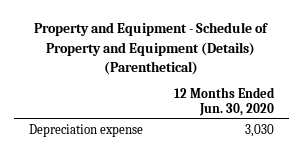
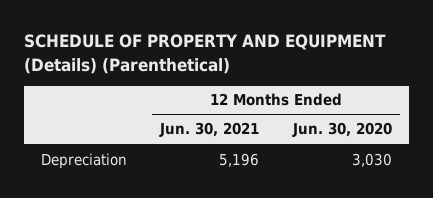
[34,22,269,75] Property and Equipment - Schedule of Property and Equipment (Details) (Parenthetical) -> [24,34,387,74] SCHEDULE OF PROPERTY AND EQUIPMENT (Details) (Parenthetical)
none -> [159,122,260,138] Jun. 30, 2021
[29,123,144,137] Depreciation expense -> [40,152,127,169] Depreciation

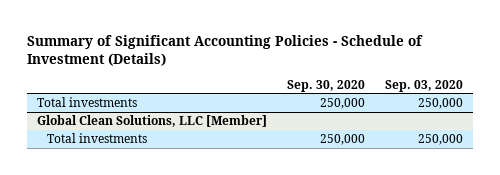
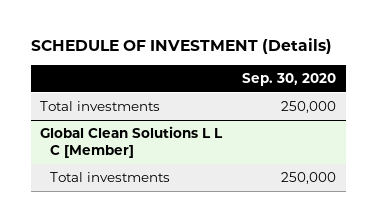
[27,34,424,66] Summary of Significant Accounting Policies - Schedule of Investment (Details) -> [30,38,332,55] SCHEDULE OF INVESTMENT (Details)
[385,79,464,92] Sep. 03, 2020 -> none
[37,115,268,128] Global Clean Solutions, LLC [Member] -> [40,126,224,159] Global Clean Solutions L L C [Member]

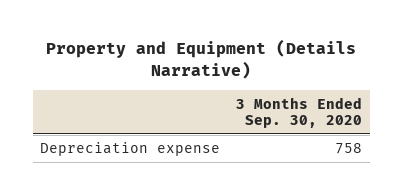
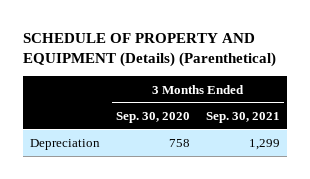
[46,39,357,80] Property and Equipment (Details Narrative) -> [22,32,276,68] SCHEDULE OF PROPERTY AND EQUIPMENT (Details) (Parenthetical)
none -> [205,112,280,124] Sep. 30, 2021
[40,142,221,157] Depreciation expense -> [30,139,101,151] Depreciation

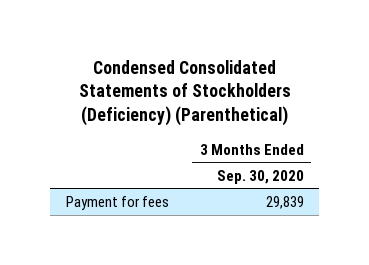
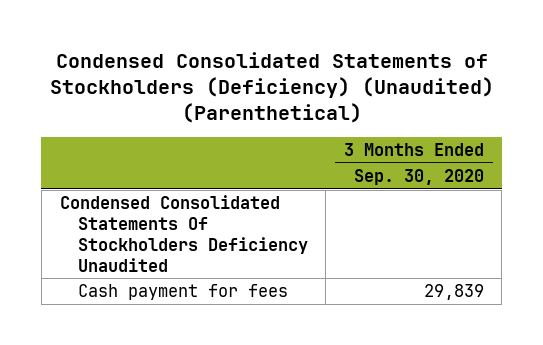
[78,59,291,126] Condensed Consolidated Statements of Stockholders (Deficiency) (Parenthetical) -> [49,51,494,124] Condensed Consolidated Statements of Stockholders (Deficiency) (Unaudited) (Parenthetical)
none -> [59,195,308,272] Condensed Consolidated Statements Of Stockholders Deficiency Unaudited
[65,196,169,211] Payment for fees -> [77,284,288,301] Cash payment for fees

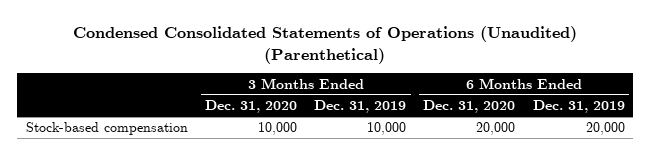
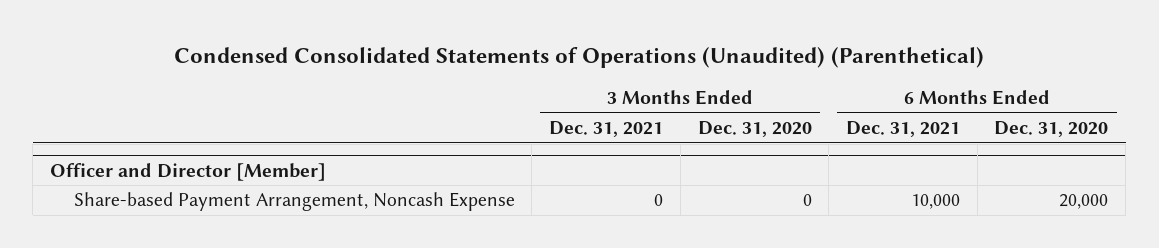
[314,100,407,114] Dec. 31, 2019 -> none
[532,100,625,114] Dec. 31, 2019 -> none
none -> [549,121,664,138] Dec. 31, 2021
none -> [846,121,961,138] Dec. 31, 2021
[25,122,188,136] Stock-based compensation -> none
none -> [50,162,327,181] Officer and Director [Member]
none -> [73,192,515,212] Share-based Payment Arrangement, Noncash Expense

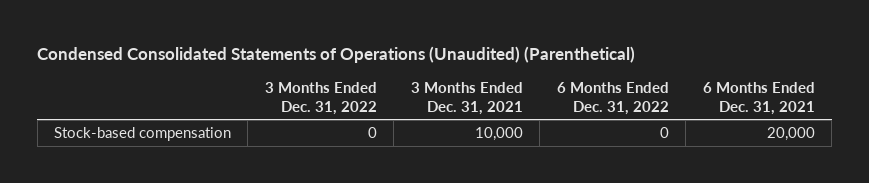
[697,121,812,138] Dec. 31, 2020 -> none
[994,121,1109,138] Dec. 31, 2020 -> none
none -> [264,81,377,115] 3 Months Ended Dec. 31, 2022
none -> [556,81,669,115] 6 Months Ended Dec. 31, 2022
[50,162,327,181] Officer and Director [Member] -> none
[73,192,515,212] Share-based Payment Arrangement, Noncash Expense -> none
none -> [53,127,231,142] Stock-based compensation

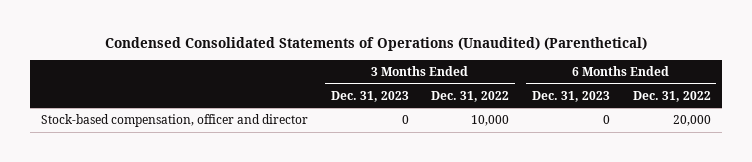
[410,81,523,115] 3 Months Ended Dec. 31, 2021 -> none
[702,81,815,115] 6 Months Ended Dec. 31, 2021 -> none
none -> [330,90,409,102] Dec. 31, 2023
none -> [531,90,610,102] Dec. 31, 2023
[53,127,231,142] Stock-based compensation -> [40,114,308,128] Stock-based compensation, officer and director
[367,127,377,139] 0 -> [471,115,510,127] 10,000
[659,127,669,139] 0 -> [672,115,711,127] 20,000

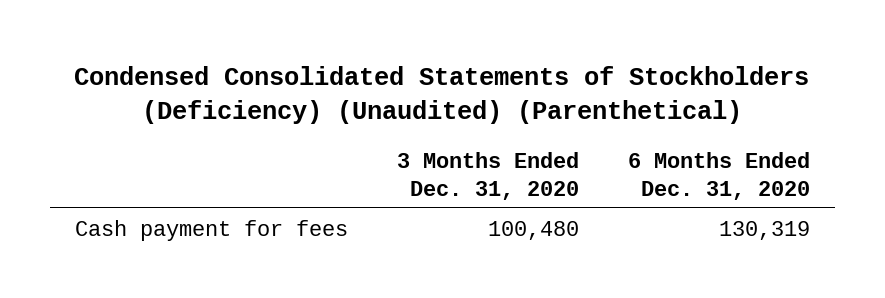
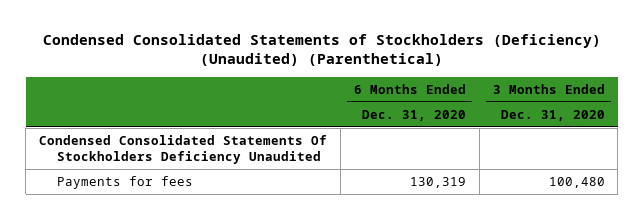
none -> [39,134,328,164] Condensed Consolidated Statements Of Stockholders Deficiency Unaudited
[74,219,348,241] Cash payment for fees -> [56,175,193,189] Payments for fees

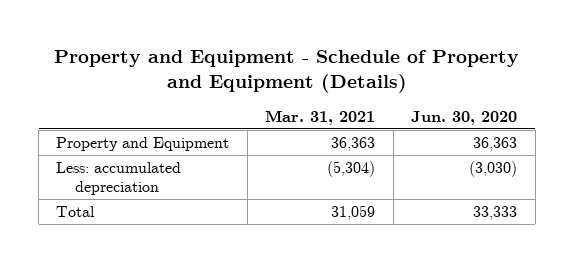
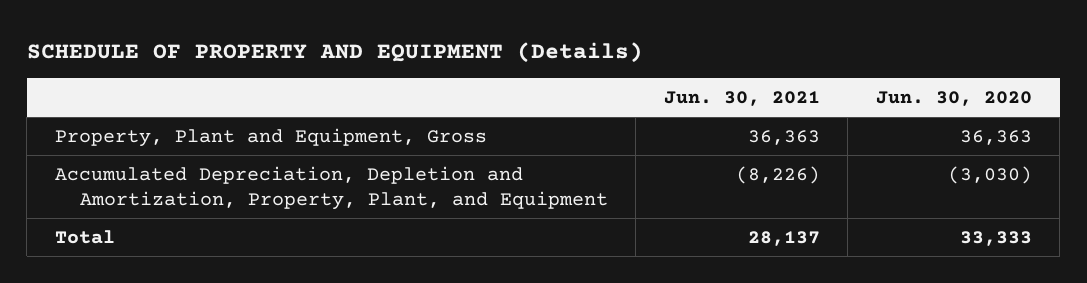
[53,50,519,93] Property and Equipment - Schedule of Property and Equipment (Details) -> [26,42,643,64] SCHEDULE OF PROPERTY AND EQUIPMENT (Details)
[265,109,376,125] Mar. 31, 2021 -> none
none -> [663,91,820,107] Jun. 30, 2021
[56,136,230,151] Property and Equipment -> [54,127,487,147] Property, Plant and Equipment, Gross
[56,161,182,195] Less: accumulated depreciation -> [54,165,608,210] Accumulated Depreciation, Depletion and Amortization, Property, Plant, and Equipment

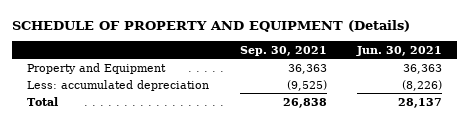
[875,91,1032,107] Jun. 30, 2020 -> none
none -> [239,45,327,56] Sep. 30, 2021
[54,127,487,147] Property, Plant and Equipment, Gross -> [27,62,167,74] Property and Equipment
[54,165,608,210] Accumulated Depreciation, Depletion and Amortization, Property, Plant, and Equipment -> [27,79,210,91] Less: accumulated depreciation

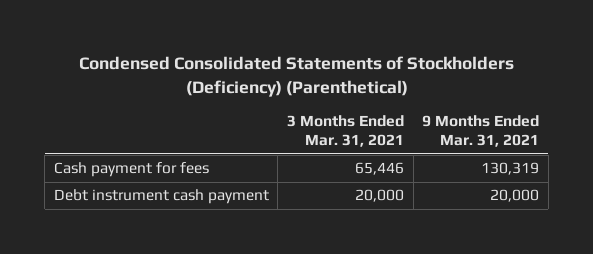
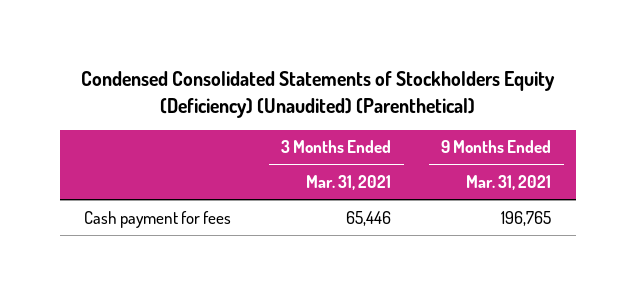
[78,55,514,97] Condensed Consolidated Statements of Stockholders (Deficiency) (Parenthetical) -> [80,71,555,118] Condensed Consolidated Statements of Stockholders Equity (Deficiency) (Unaudited) (Parenthetical)
[53,189,269,205] Debt instrument cash payment -> none
[481,162,540,176] 130,319 -> [501,210,552,226] 196,765

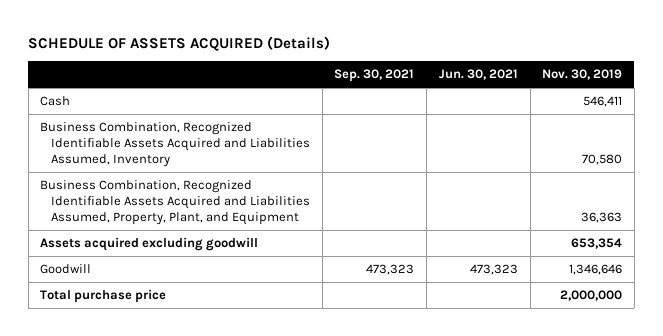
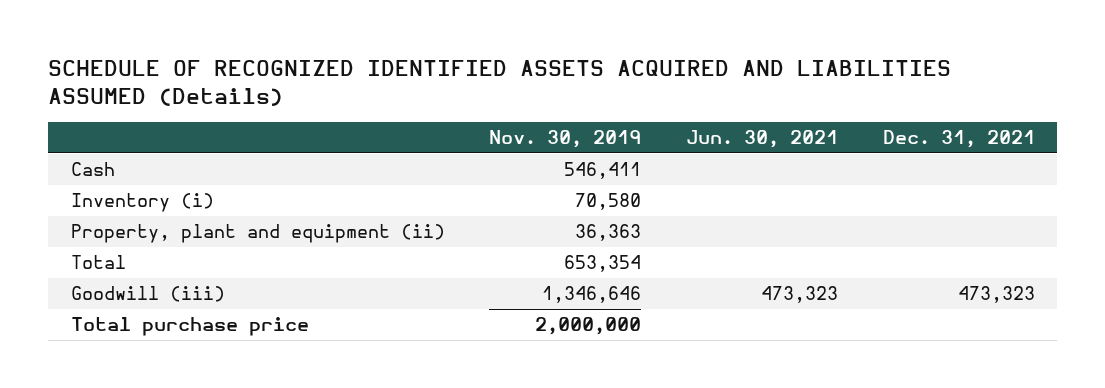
[28,36,331,52] SCHEDULE OF ASSETS ACQUIRED (Details) -> [48,60,952,107] SCHEDULE OF RECOGNIZED IDENTIFIED ASSETS ACQUIRED AND LIABILITIES ASSUMED (Details)
[334,69,415,83] Sep. 30, 2021 -> none
none -> [882,130,1035,149] Dec. 31, 2021
[40,122,310,168] Business Combination, Recognized Identifiable Assets Acquired and Liabilities Assumed, Inventory -> [70,193,214,213] Inventory (i)
[40,180,310,226] Business Combination, Recognized Identifiable Assets Acquired and Liabilities Assumed, Property, Plant, and Equipment -> [70,224,445,244] Property, plant and equipment (ii)
[40,237,259,252] Assets acquired excluding goodwill -> [70,255,126,270] Total
[40,264,92,275] Goodwill -> [70,286,225,303] Goodwill (iii)

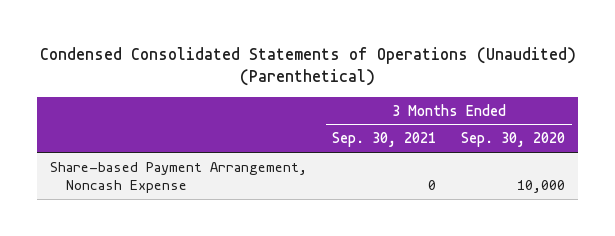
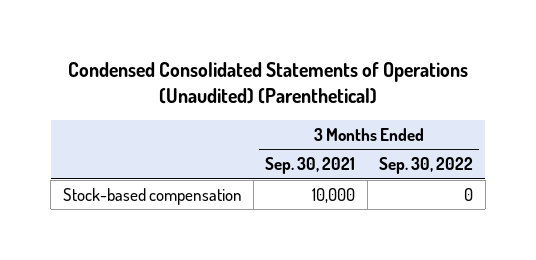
[461,132,566,148] Sep. 30, 2020 -> none
none -> [379,157,474,175] Sep. 30, 2022
[49,161,307,193] Share-based Payment Arrangement, Noncash Expense -> none
none -> [62,187,242,205] Stock-based compensation

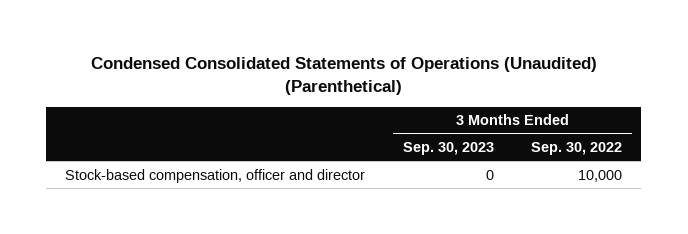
[265,157,356,175] Sep. 30, 2021 -> none
none -> [402,142,494,156] Sep. 30, 2023
[62,187,242,205] Stock-based compensation -> [65,168,366,183] Stock-based compensation, officer and director
[464,187,474,201] 0 -> [578,169,623,182] 10,000

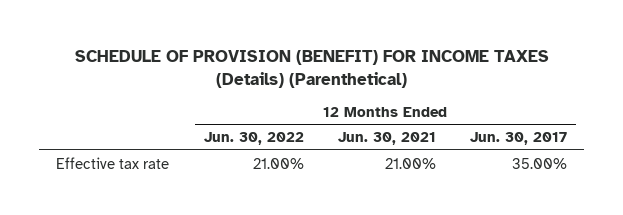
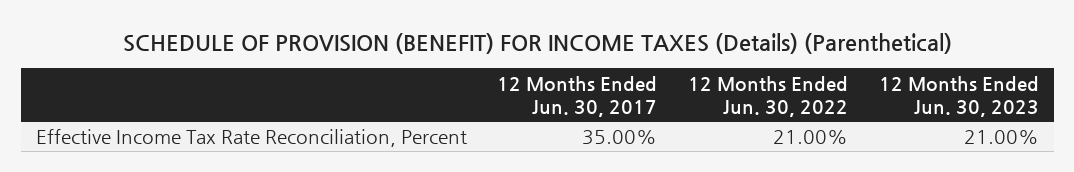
[337,131,436,145] Jun. 30, 2021 -> none
none -> [878,75,1039,118] 12 Months Ended Jun. 30, 2023
[56,156,170,169] Effective tax rate -> [35,129,467,148] Effective Income Tax Rate Reconciliation, Percent

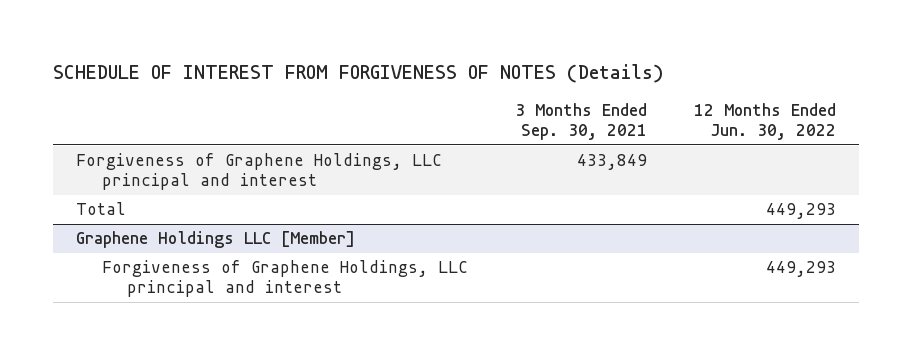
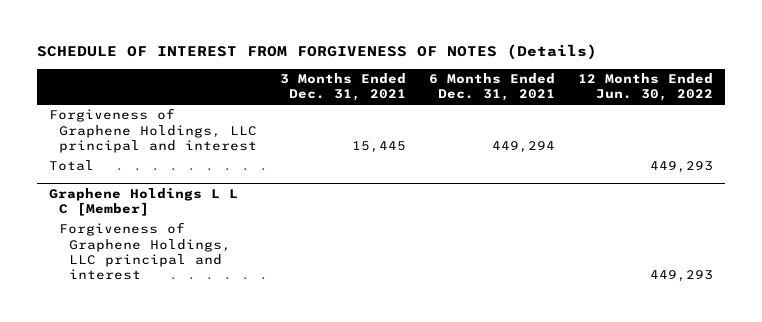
[514,102,647,141] 3 Months Ended Sep. 30, 2021 -> none
none -> [279,73,406,102] 3 Months Ended Dec. 31, 2021
none -> [429,73,556,102] 6 Months Ended Dec. 31, 2021
[76,231,356,249] Graphene Holdings LLC [Member] -> [48,188,238,217] Graphene Holdings L L C [Member]

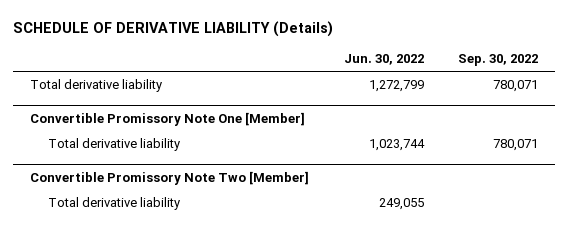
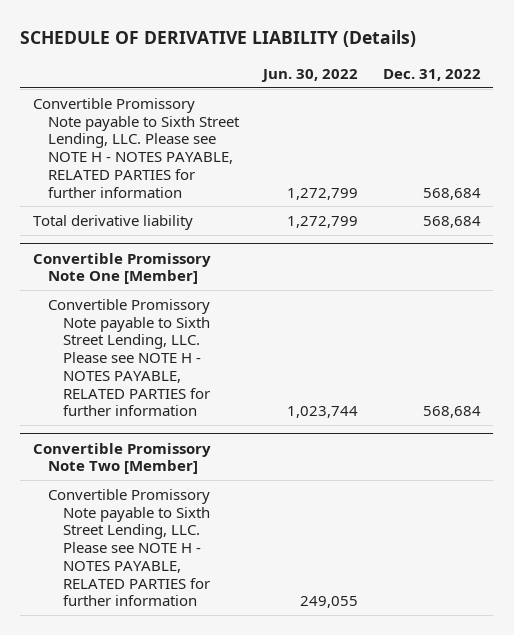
[458,53,539,66] Sep. 30, 2022 -> none
none -> [383,68,482,81] Dec. 31, 2022
none -> [32,97,240,198] Convertible Promissory Note payable to Sixth Street Lending, LLC. Please see NOTE H - NOTES PAYABLE, RELATED PARTIES for further information
[48,138,181,152] Total derivative liability -> [47,298,210,417] Convertible Promissory Note payable to Sixth Street Lending, LLC. Please see NOTE H - NOTES PAYABLE, RELATED PARTIES for further information
[48,197,181,211] Total derivative liability -> [47,488,210,607] Convertible Promissory Note payable to Sixth Street Lending, LLC. Please see NOTE H - NOTES PAYABLE, RELATED PARTIES for further information

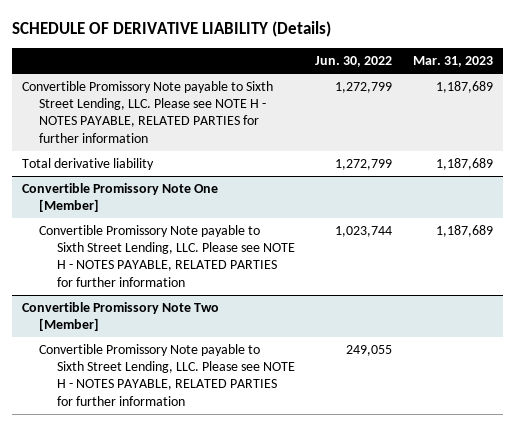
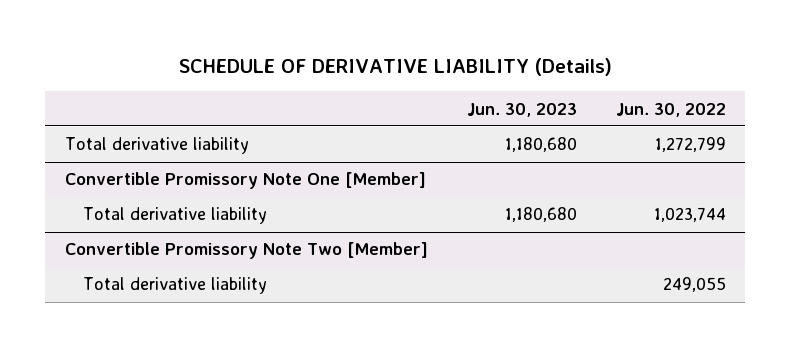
[412,56,493,68] Mar. 31, 2023 -> none
none -> [466,102,577,117] Jun. 30, 2023
[21,81,273,143] Convertible Promissory Note payable to Sixth Street Lending, LLC. Please see NOTE H - NOTES PAYABLE, RELATED PARTIES for further information -> none
[39,225,295,287] Convertible Promissory Note payable to Sixth Street Lending, LLC. Please see NOTE H - NOTES PAYABLE, RELATED PARTIES for further information -> [83,207,268,225] Total derivative liability
[39,344,295,406] Convertible Promissory Note payable to Sixth Street Lending, LLC. Please see NOTE H - NOTES PAYABLE, RELATED PARTIES for further information -> [83,277,268,295] Total derivative liability

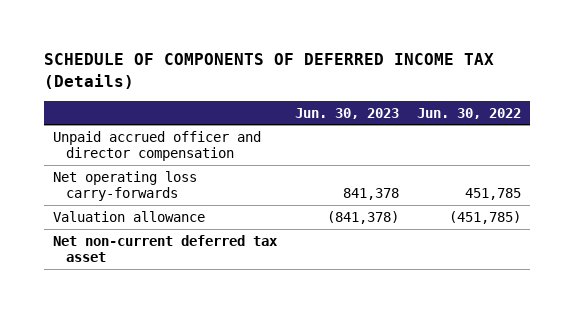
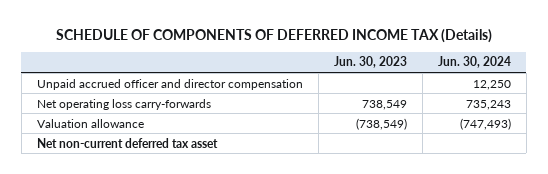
[416,107,521,119] Jun. 30, 2022 -> none
none -> [437,56,511,69] Jun. 30, 2024
[342,188,399,201] 841,378 -> [361,99,407,110] 738,549
[326,210,399,224] (841,378) -> [355,117,407,130] (738,549)

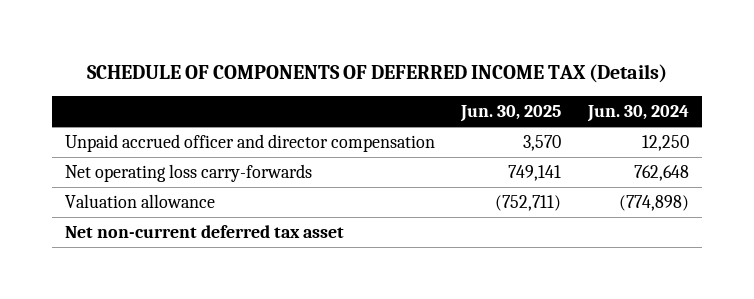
[333,56,407,69] Jun. 30, 2023 -> none
none -> [460,105,562,123] Jun. 30, 2025
[465,99,511,110] 735,243 -> [633,164,689,181] 762,648
[459,117,511,130] (747,493) -> [618,194,689,211] (774,898)

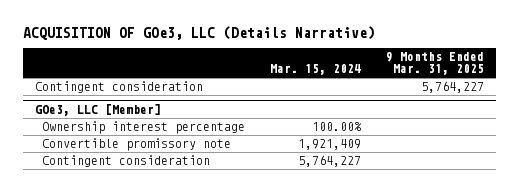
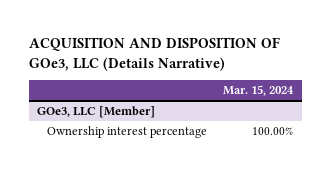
[22,26,375,41] ACQUISITION OF GOe3, LLC (Details Narrative) -> [28,37,280,71] ACQUISITION AND DISPOSITION OF GOe3, LLC (Details Narrative)
[385,52,484,75] 9 Months Ended Mar. 31, 2025 -> none
[35,81,204,94] Contingent consideration -> none
[42,138,232,152] Convertible promissory note -> none
[42,155,211,168] Contingent consideration -> none

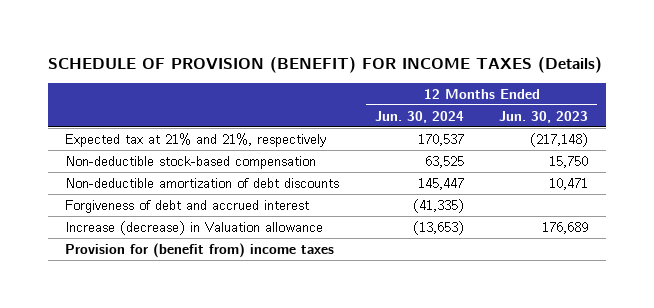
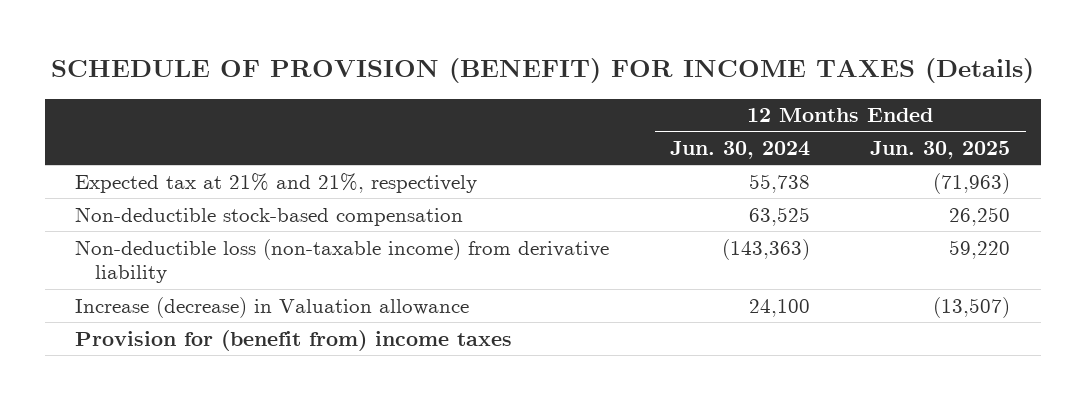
[499,110,589,123] Jun. 30, 2023 -> none
none -> [870,141,1011,160] Jun. 30, 2025
[417,133,464,146] 170,537 -> [748,173,810,193] 55,738
[65,177,340,188] Non-deductible amortization of debt discounts -> none
[65,199,310,213] Forgiveness of debt and accrued interest -> none
none -> [75,238,610,284] Non-deductible loss (non-taxable income) from derivative liability
[412,220,464,235] (13,653) -> [748,298,810,317] 24,100

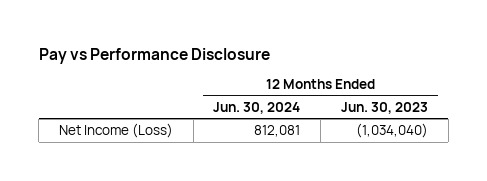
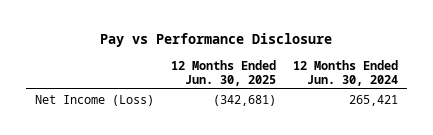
[340,102,428,115] Jun. 30, 2023 -> none
none -> [170,59,276,86] 12 Months Ended Jun. 30, 2025
[254,125,301,138] 812,081 -> [349,94,399,106] 265,421

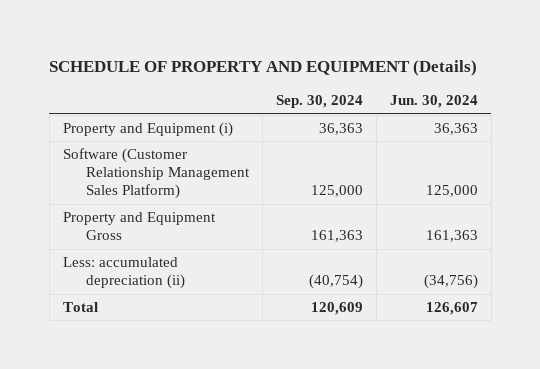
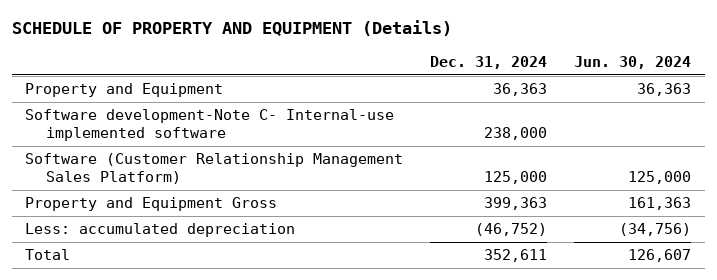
[276,95,364,109] Sep. 30, 2024 -> none
none -> [430,55,548,69] Dec. 31, 2024
[62,122,233,138] Property and Equipment (i) -> [25,83,224,98] Property and Equipment
none -> [25,109,395,141] Software development-Note C- Internal-use implemented software
[62,257,186,290] Less: accumulated depreciation (ii) -> [25,223,296,238] Less: accumulated depreciation

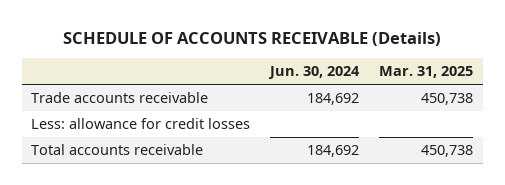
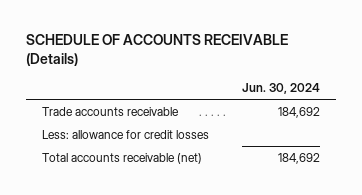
[379,66,474,79] Mar. 31, 2025 -> none
[31,144,204,156] Total accounts receivable -> [42,152,203,164] Total accounts receivable (net)

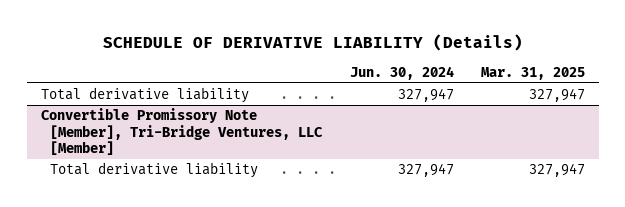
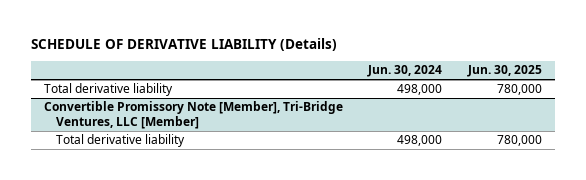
[480,66,585,80] Mar. 31, 2025 -> none
none -> [467,65,543,78] Jun. 30, 2025
[397,88,454,103] 327,947 -> [397,84,443,96] 498,000
[397,163,454,178] 327,947 -> [397,135,443,147] 498,000

